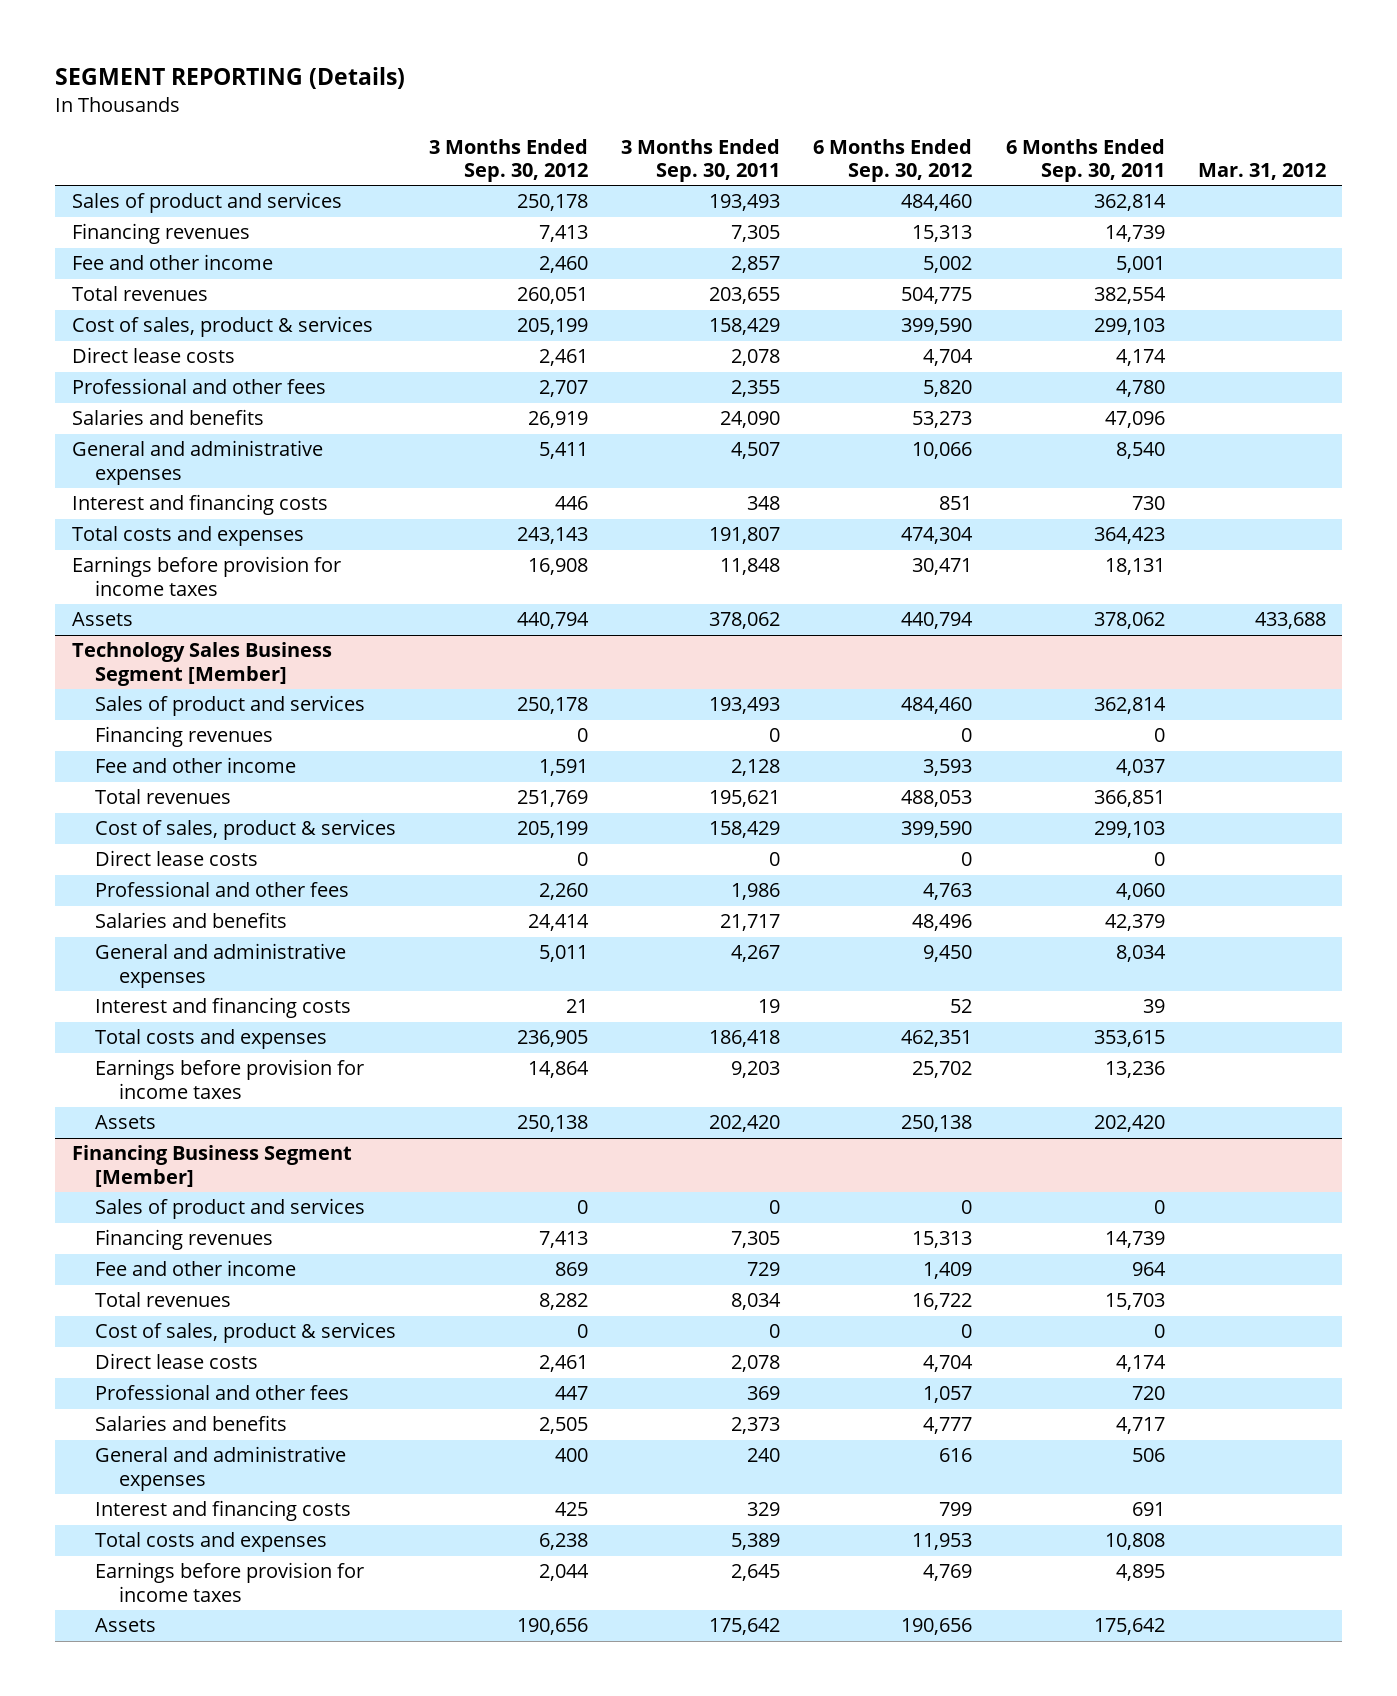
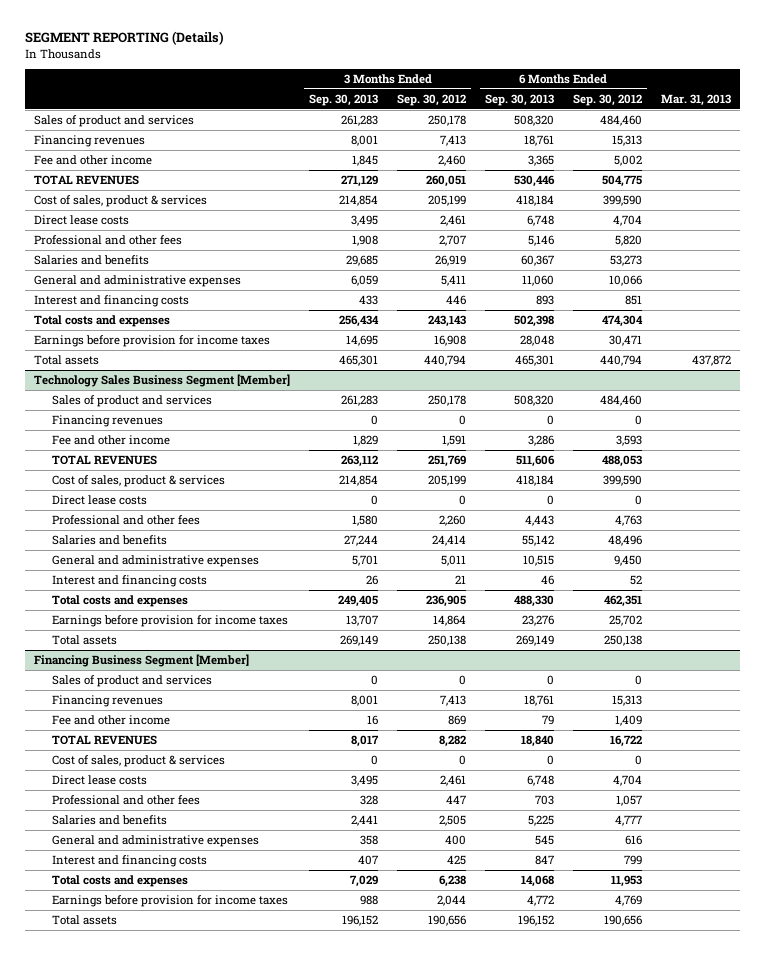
[621,138,781,182] 3 Months Ended Sep. 30, 2011 -> none
[1005,138,1165,182] 6 Months Ended Sep. 30, 2011 -> none
[1197,162,1326,180] Mar. 31, 2012 -> none
none -> [309,93,379,106] Sep. 30, 2013
none -> [485,93,555,106] Sep. 30, 2013
none -> [660,93,731,106] Mar. 31, 2013
[71,286,208,302] Total revenues -> [34,174,140,185] TOTAL REVENUES
[71,612,133,627] Assets -> [34,354,100,365] Total assets
[95,789,232,805] Total revenues -> [51,454,157,465] TOTAL REVENUES
[95,1115,157,1130] Assets -> [51,634,117,645] Total assets
[95,1292,232,1308] Total revenues -> [51,734,157,745] TOTAL REVENUES
[95,1618,157,1633] Assets -> [51,914,117,925] Total assets

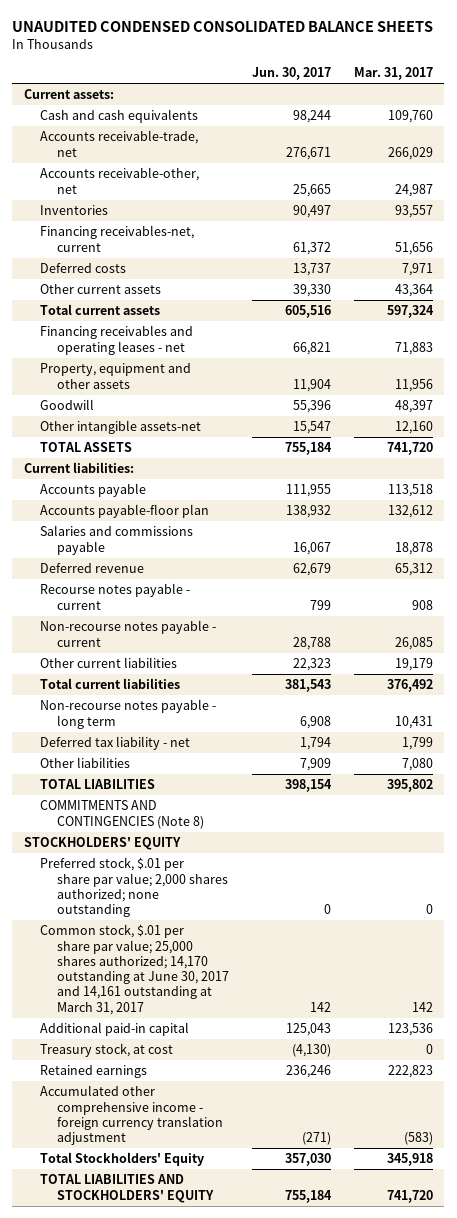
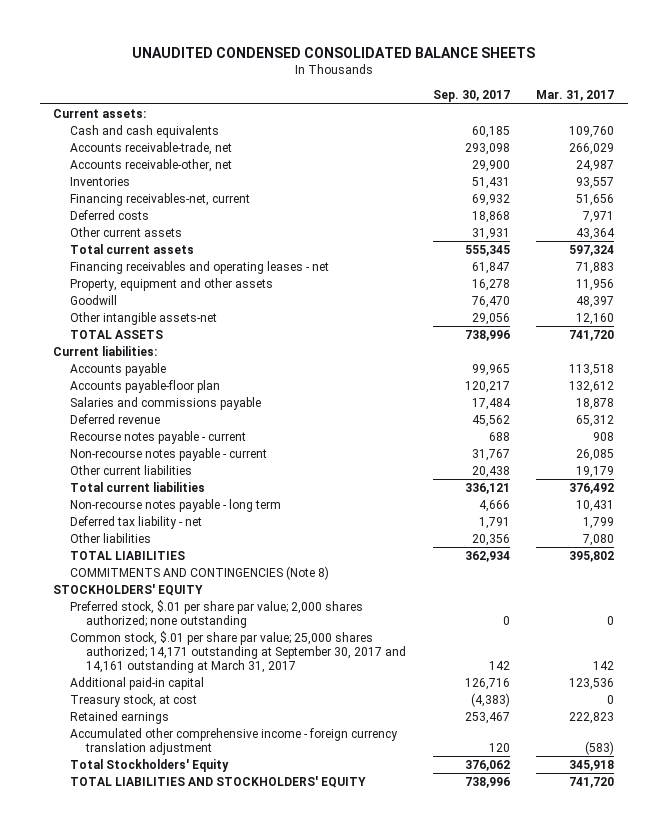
[251,67,331,81] Jun. 30, 2017 -> none
none -> [432,90,510,103] Sep. 30, 2017
[40,924,229,1015] Common stock, $.01 per share par value; 25,000 shares authorized; 14,170 outstanding at June 30, 2017 and 14,161 outstanding at March 31, 2017 -> [69,630,407,674] Common stock, $.01 per share par value; 25,000 shares authorized; 14,171 outstanding at September 30, 2017 and 14,161 outstanding at March 31, 2017

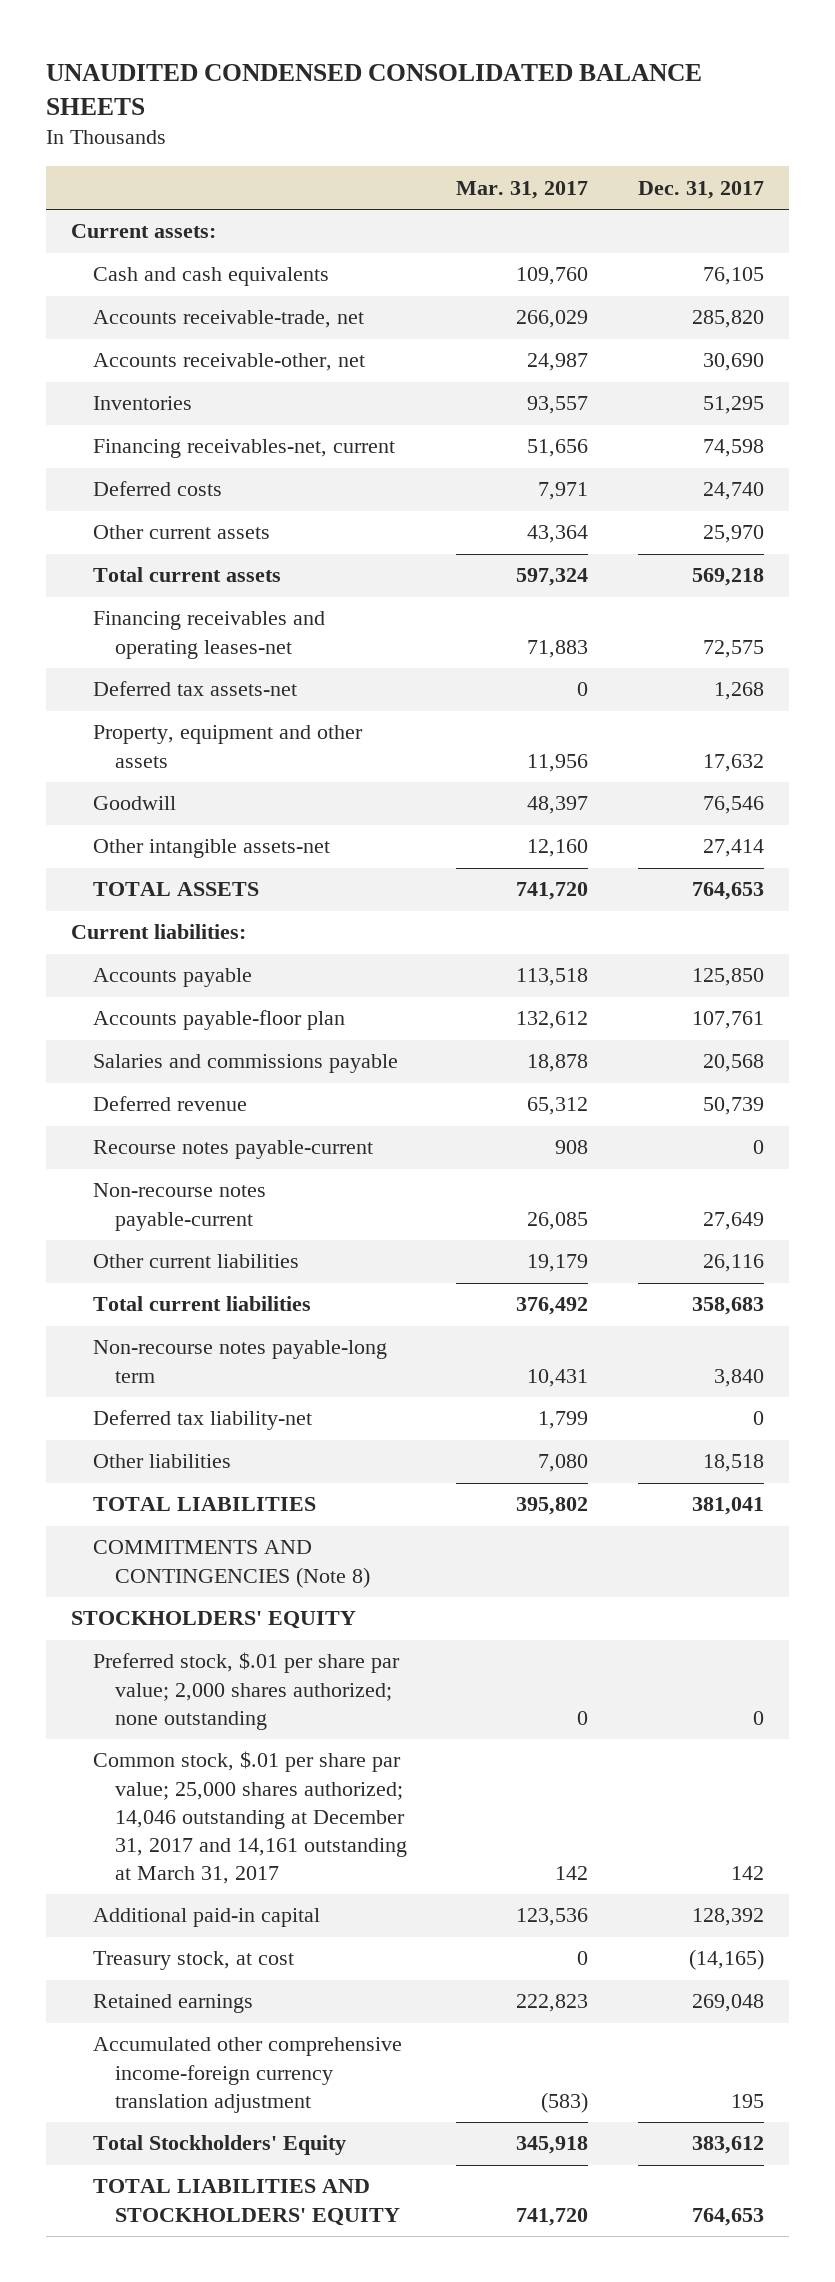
[432,90,510,103] Sep. 30, 2017 -> none
none -> [637,180,764,199] Dec. 31, 2017
[69,260,329,274] Financing receivables and operating leases - net -> [92,611,325,659] Financing receivables and operating leases-net
none -> [92,681,297,697] Deferred tax assets-net
[69,430,246,444] Recourse notes payable - current -> [92,1140,373,1160] Recourse notes payable-current
[69,447,267,461] Non-recourse notes payable - current -> [92,1183,266,1231] Non-recourse notes payable-current
[69,498,281,512] Non-recourse notes payable - long term -> [92,1340,387,1383] Non-recourse notes payable-long term
[69,515,202,529] Deferred tax liability - net -> [92,1410,312,1431] Deferred tax liability-net
[69,630,407,674] Common stock, $.01 per share par value; 25,000 shares authorized; 14,171 outstanding at September 30, 2017 and 14,161 outstanding at March 31, 2017 -> [92,1751,407,1884] Common stock, $.01 per share par value; 25,000 shares authorized; 14,046 outstanding at December 31, 2017 and 14,161 outstanding at March 31, 2017
[69,727,398,756] Accumulated other comprehensive income - foreign currency translation adjustment -> [92,2037,402,2113] Accumulated other comprehensive income-foreign currency translation adjustment

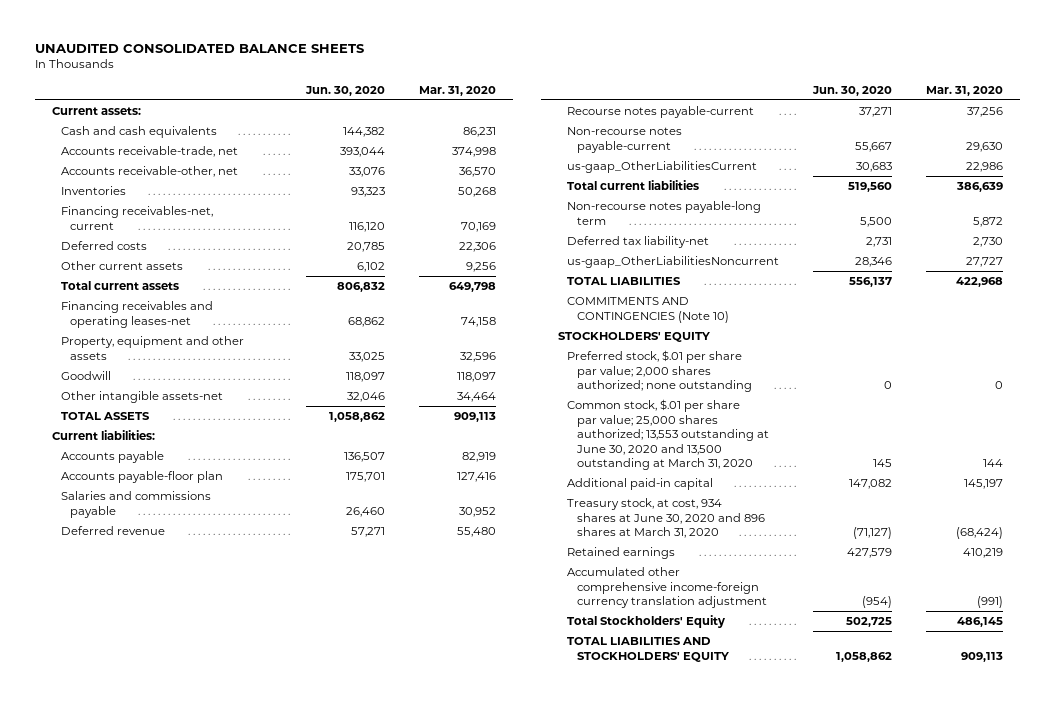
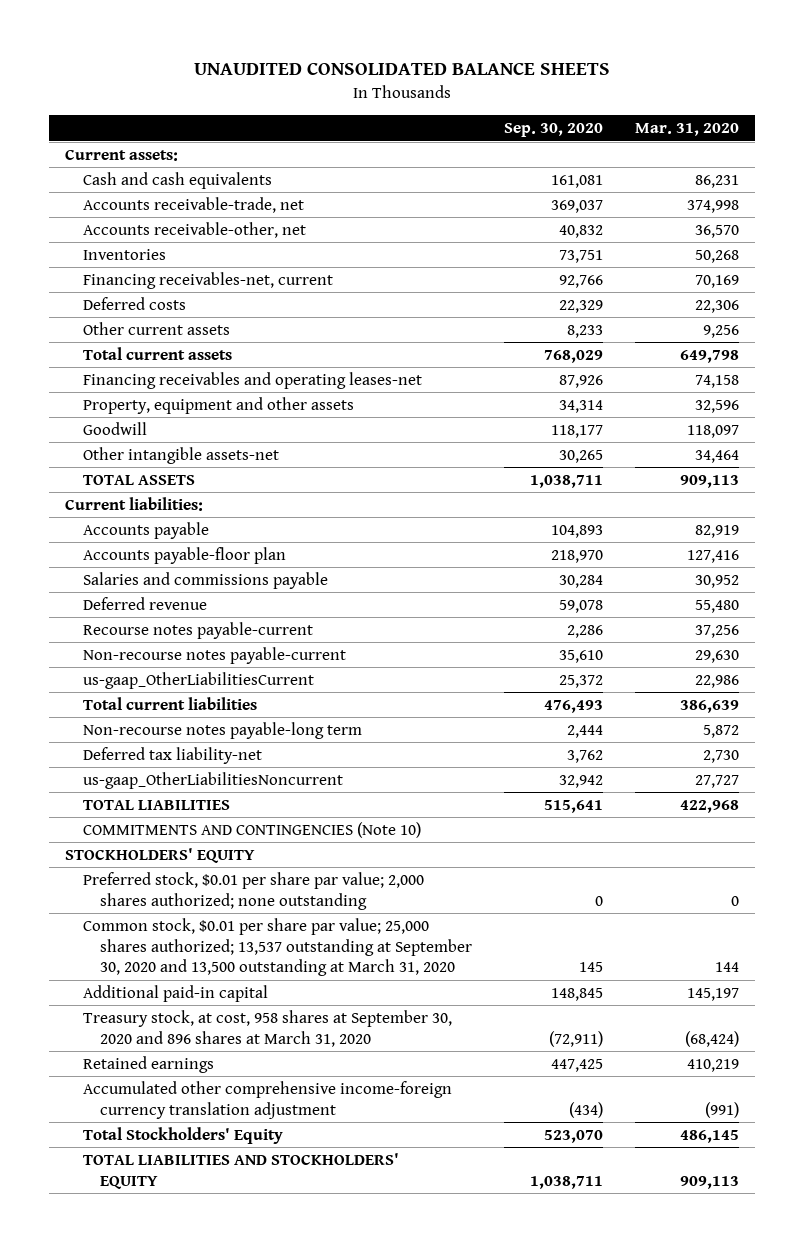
[305,85,386,96] Jun. 30, 2020 -> none
none -> [504,123,604,138] Sep. 30, 2020
[567,350,752,393] Preferred stock, $.01 per share par value; 2,000 shares authorized; none outstanding -> [82,871,424,910] Preferred stock, $0.01 per share par value; 2,000 shares authorized; none outstanding
[567,399,769,471] Common stock, $.01 per share par value; 25,000 shares authorized; 13,553 outstanding at June 30, 2020 and 13,500 outstanding at March 31, 2020 -> [82,917,473,977] Common stock, $0.01 per share par value; 25,000 shares authorized; 13,537 outstanding at September 30, 2020 and 13,500 outstanding at March 31, 2020
[567,498,765,539] Treasury stock, at cost, 934 shares at June 30, 2020 and 896 shares at March 31, 2020 -> [82,1009,452,1047] Treasury stock, at cost, 958 shares at September 30, 2020 and 896 shares at March 31, 2020

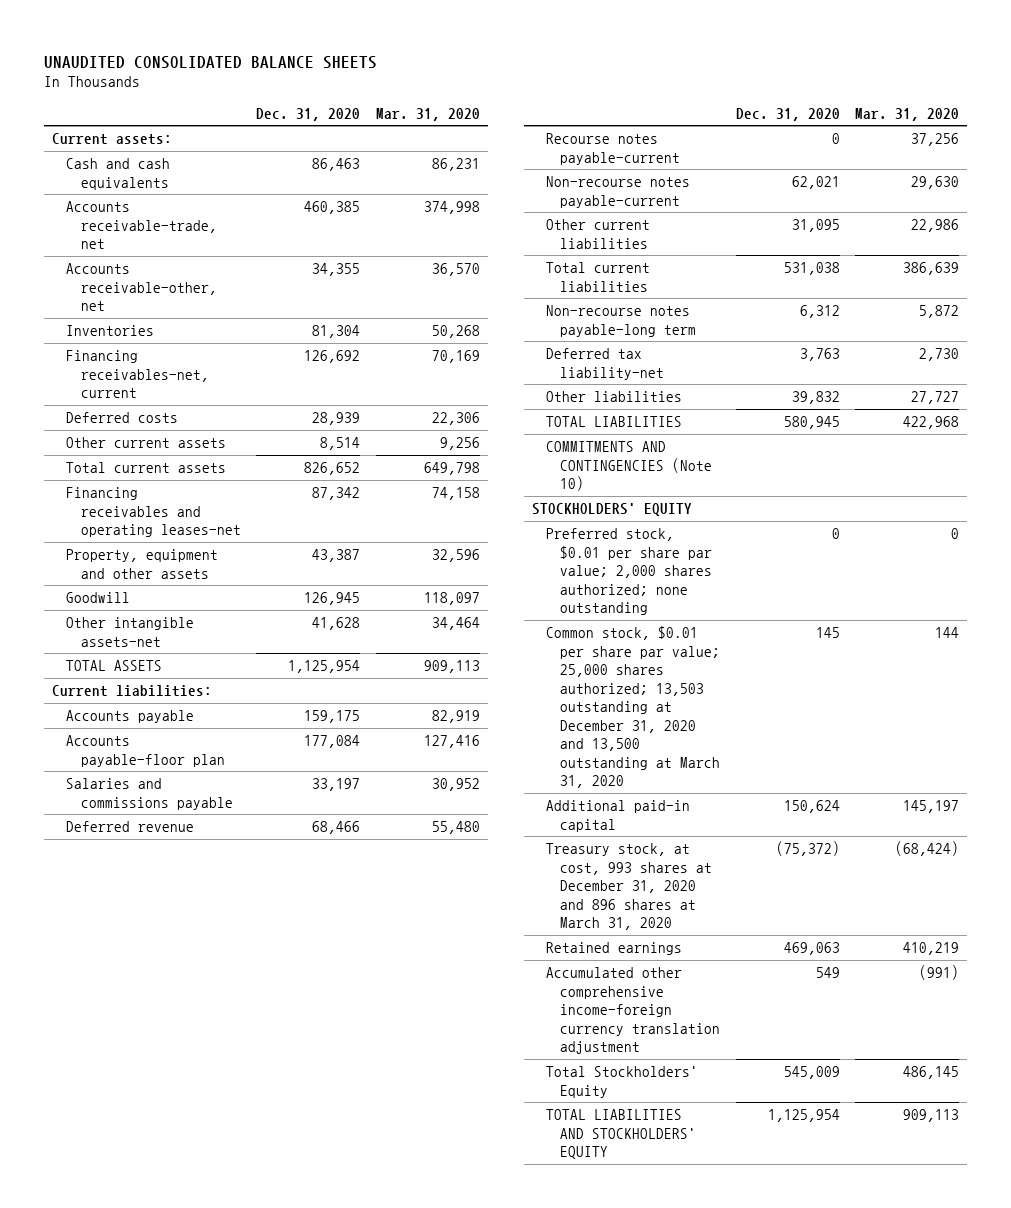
[504,123,604,138] Sep. 30, 2020 -> none
none -> [256,107,361,121] Dec. 31, 2020
[82,671,314,689] us-gaap_OtherLiabilitiesCurrent -> [545,219,650,249] Other current liabilities
[82,771,343,789] us-gaap_OtherLiabilitiesNoncurrent -> [545,391,682,403] Other liabilities
[82,917,473,977] Common stock, $0.01 per share par value; 25,000 shares authorized; 13,537 outstanding at September 30, 2020 and 13,500 outstanding at March 31, 2020 -> [545,626,720,789] Common stock, $0.01 per share par value; 25,000 shares authorized; 13,503 outstanding at December 31, 2020 and 13,500 outstanding at March 31, 2020
[82,1009,452,1047] Treasury stock, at cost, 958 shares at September 30, 2020 and 896 shares at March 31, 2020 -> [545,843,712,931] Treasury stock, at cost, 993 shares at December 31, 2020 and 896 shares at March 31, 2020

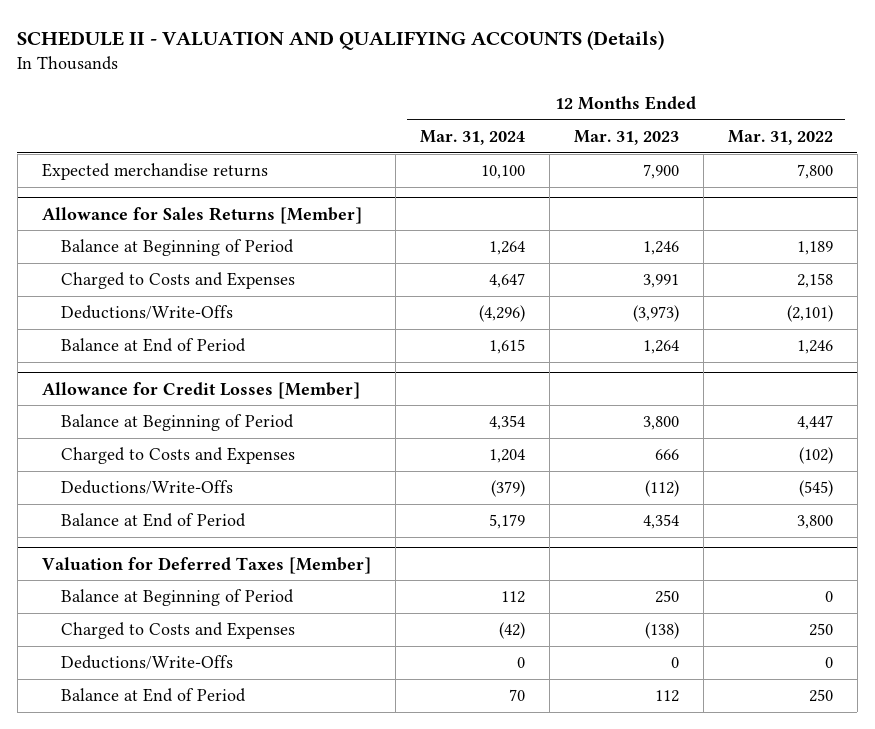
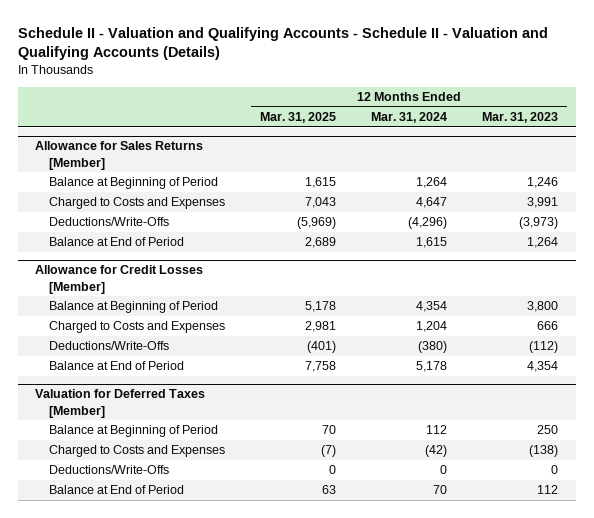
[17,30,665,51] SCHEDULE II - VALUATION AND QUALIFYING ACCOUNTS (Details) -> [17,26,548,61] Schedule II - Valuation and Qualifying Accounts - Schedule II - Valuation and Qualifying Accounts (Details)
[727,130,833,146] Mar. 31, 2022 -> none
none -> [260,112,337,124] Mar. 31, 2025
[41,163,268,181] Expected merchandise returns -> none
[490,480,525,498] (379) -> [418,341,448,354] (380)
[488,514,525,530] 5,179 -> [416,361,448,373] 5,178

